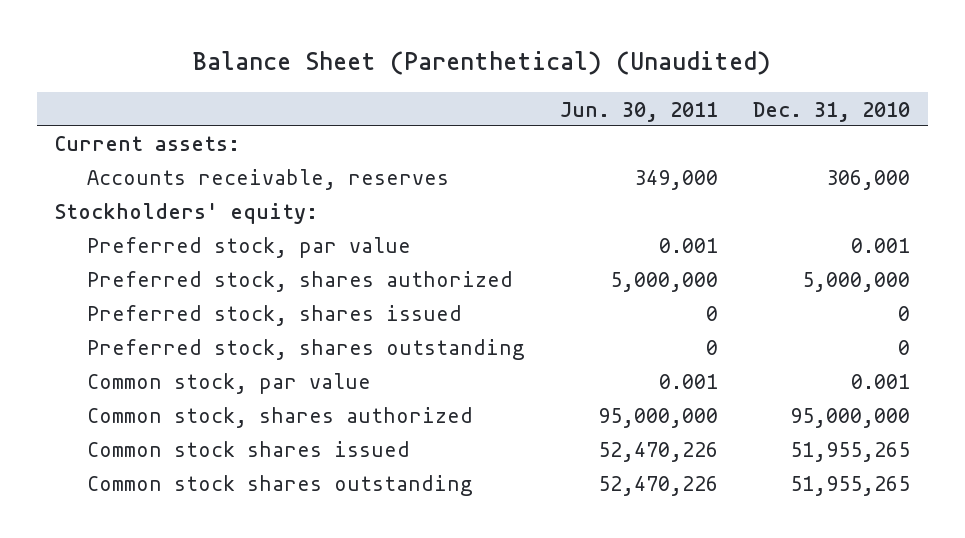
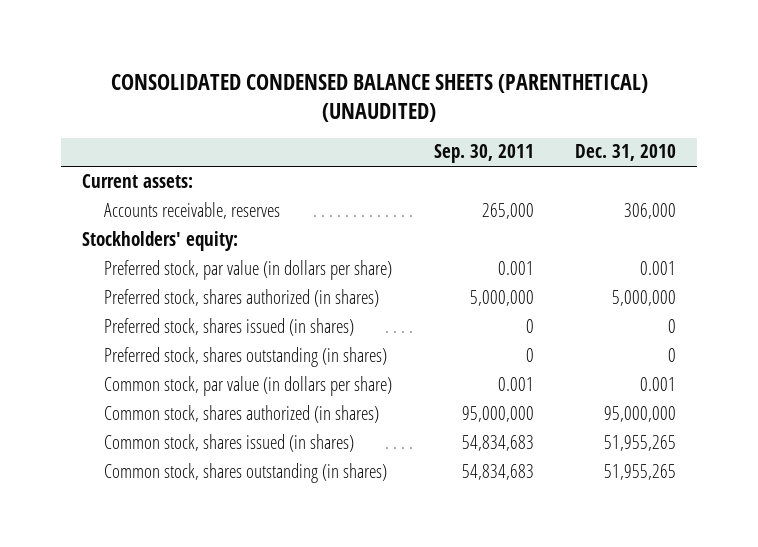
[193,51,772,76] Balance Sheet (Parenthetical) (Unaudited) -> [111,74,649,122] CONSOLIDATED CONDENSED BALANCE SHEETS (PARENTHETICAL) (UNAUDITED)
[560,101,719,122] Jun. 30, 2011 -> none
none -> [433,144,534,164] Sep. 30, 2011
[87,237,412,259] Preferred stock, par value -> [104,259,393,280] Preferred stock, par value (in dollars per share)
[87,271,514,293] Preferred stock, shares authorized -> [104,288,380,307] Preferred stock, shares authorized (in shares)
[87,305,463,327] Preferred stock, shares issued -> [104,317,355,336] Preferred stock, shares issued (in shares)
[87,339,526,361] Preferred stock, shares outstanding -> [104,346,388,367] Preferred stock, shares outstanding (in shares)
[87,373,372,395] Common stock, par value -> [104,375,393,396] Common stock, par value (in dollars per share)
[87,407,474,429] Common stock, shares authorized -> [104,404,380,423] Common stock, shares authorized (in shares)
[87,441,411,458] Common stock shares issued -> [104,433,355,452] Common stock, shares issued (in shares)
[87,475,474,497] Common stock shares outstanding -> [104,462,388,483] Common stock, shares outstanding (in shares)

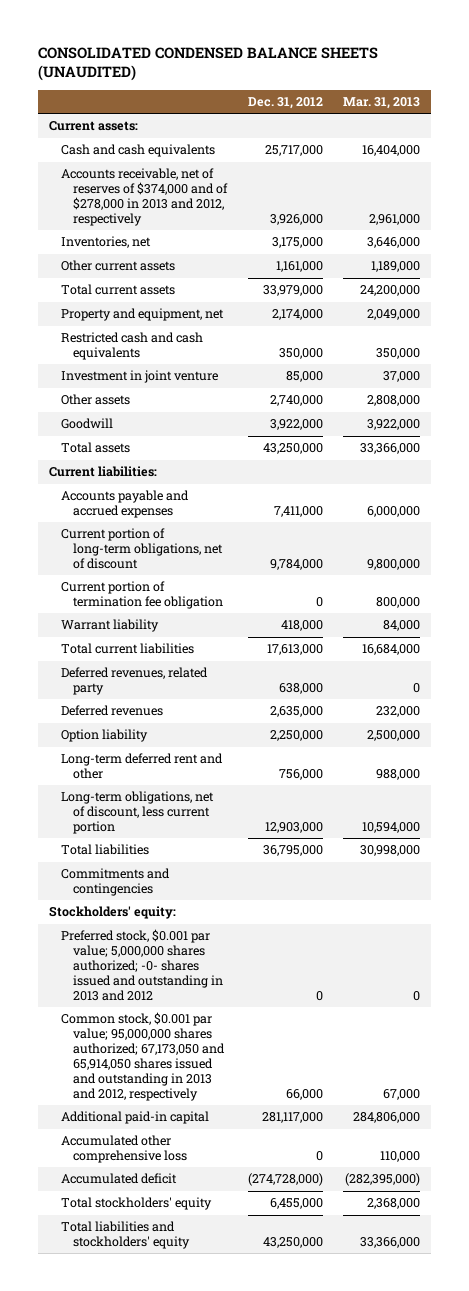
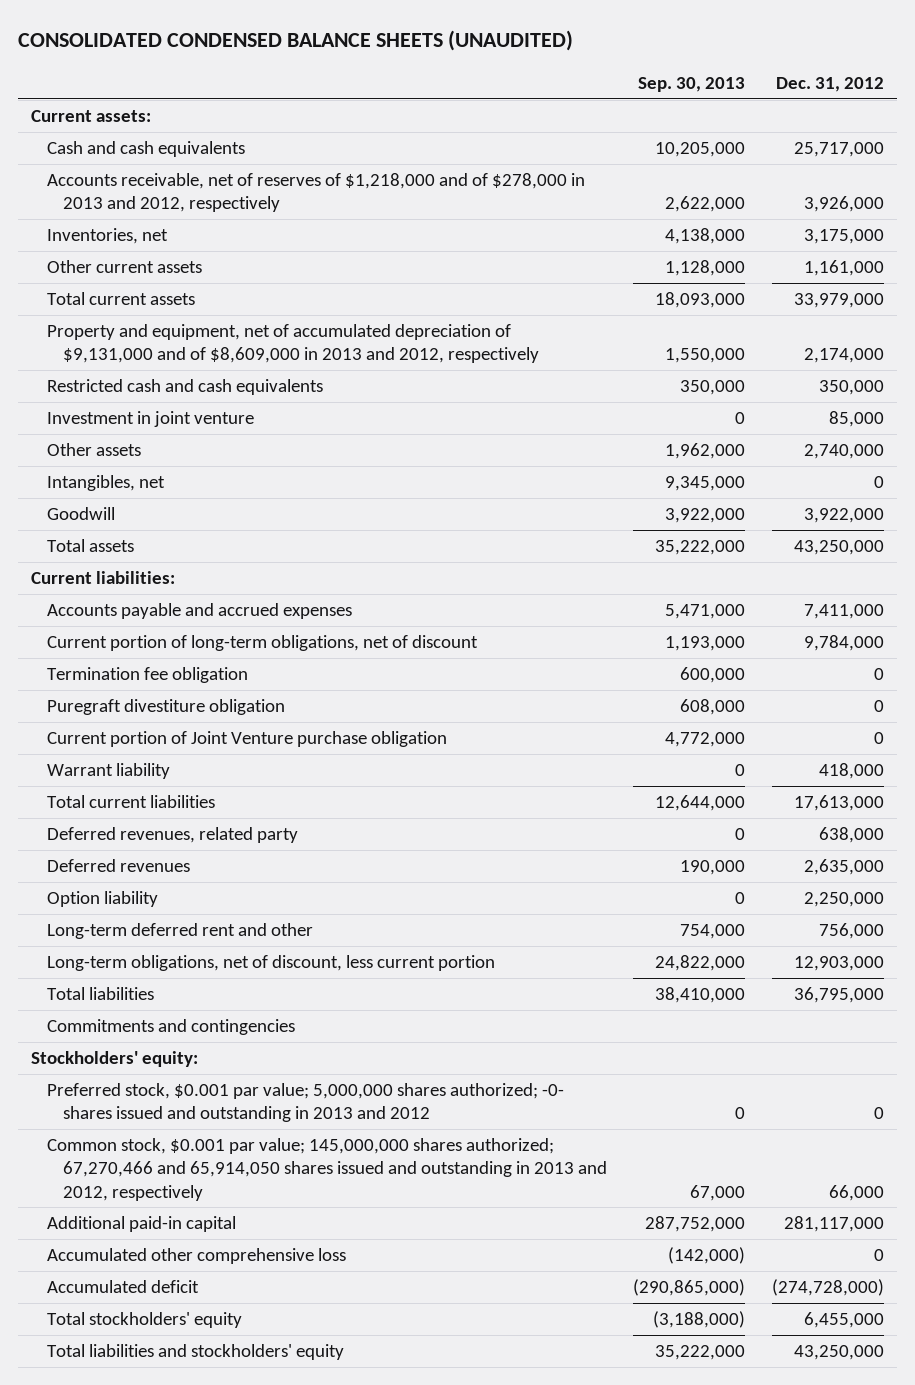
[343,96,421,109] Mar. 31, 2013 -> none
none -> [638,76,746,92] Sep. 30, 2013
[60,168,228,227] Accounts receivable, net of reserves of $374,000 and of $278,000 in 2013 and 2012, respectively -> [46,173,585,213] Accounts receivable, net of reserves of $1,218,000 and of $278,000 in 2013 and 2012, respectively
[60,308,224,322] Property and equipment, net -> [46,324,539,364] Property and equipment, net of accumulated depreciation of $9,131,000 and of $8,609,000 in 2013 and 2012, respectively
none -> [46,475,165,492] Intangibles, net
[60,581,223,610] Current portion of termination fee obligation -> [46,667,248,684] Termination fee obligation
none -> [46,699,285,716] Puregraft divestiture obligation
none -> [46,731,447,748] Current portion of Joint Venture purchase obligation
[60,1012,225,1101] Common stock, $0.001 par value; 95,000,000 shares authorized; 67,173,050 and 65,914,050 shares issued and outstanding in 2013 and 2012, respectively -> [46,1138,607,1201] Common stock, $0.001 par value; 145,000,000 shares authorized; 67,270,466 and 65,914,050 shares issued and outstanding in 2013 and 2012, respectively

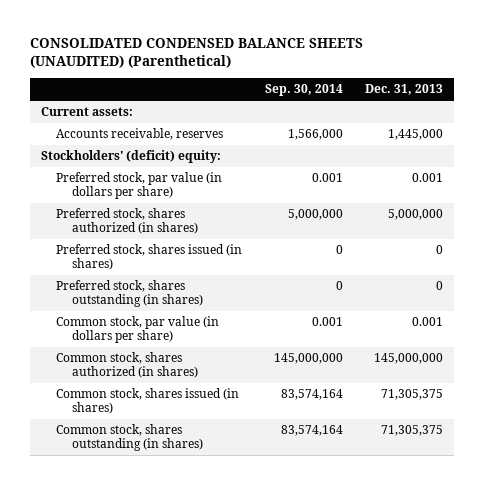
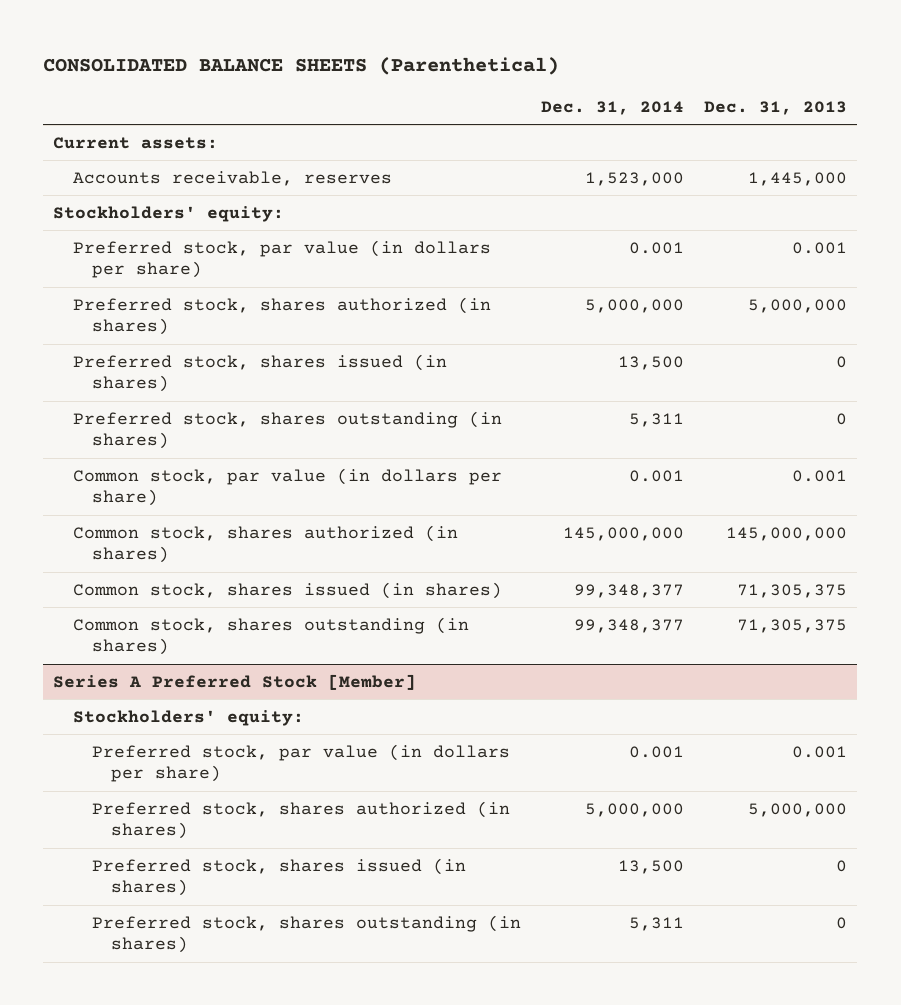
[29,37,363,69] CONSOLIDATED CONDENSED BALANCE SHEETS (UNAUDITED) (Parenthetical) -> [43,57,560,76] CONSOLIDATED BALANCE SHEETS (Parenthetical)
[264,84,343,97] Sep. 30, 2014 -> none
none -> [541,100,685,115] Dec. 31, 2014
[40,150,221,164] Stockholders' (deficit) equity: -> [53,205,285,222] Stockholders' equity:
none -> [53,673,417,690] Series A Preferred Stock [Member]
none -> [72,709,304,726] Stockholders' equity:
none -> [92,743,511,783] Preferred stock, par value (in dollars per share)
none -> [92,800,511,840] Preferred stock, shares authorized (in shares)
none -> [92,857,467,897] Preferred stock, shares issued (in shares)
none -> [92,914,522,954] Preferred stock, shares outstanding (in shares)

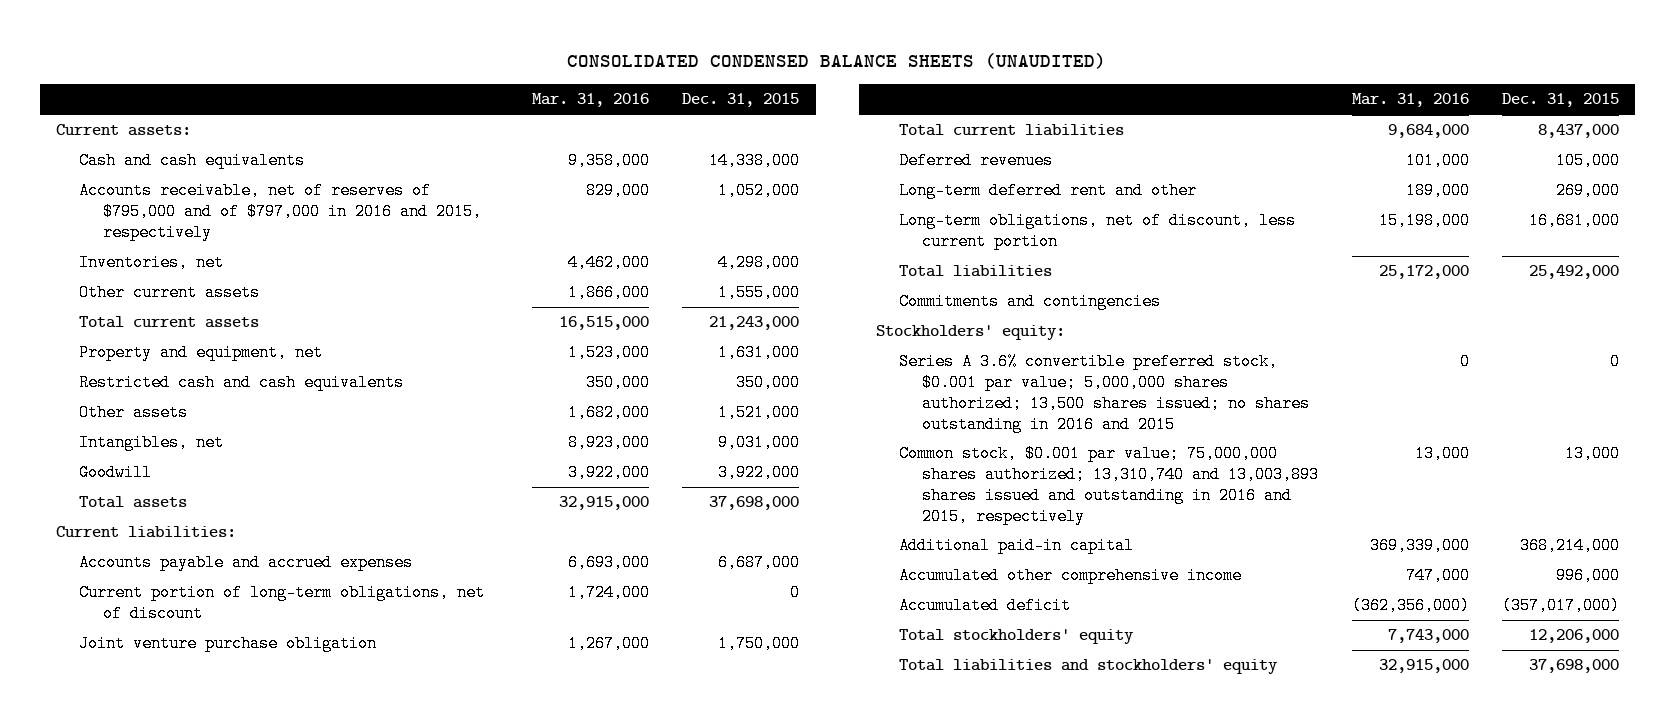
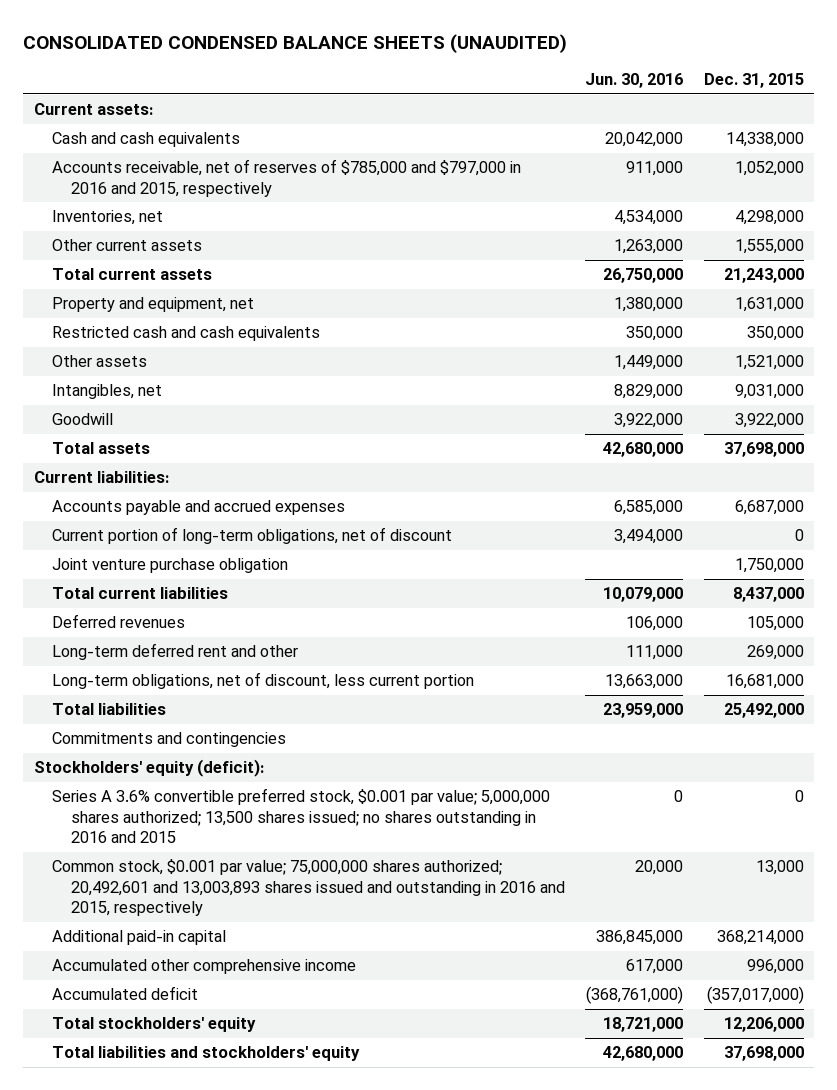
[531,93,649,108] Mar. 31, 2016 -> none
none -> [585,73,684,89] Jun. 30, 2016
[79,182,482,241] Accounts receivable, net of reserves of $795,000 and of $797,000 in 2016 and 2015, respectively -> [52,159,522,197] Accounts receivable, net of reserves of $785,000 and $797,000 in 2016 and 2015, respectively
[875,325,1065,341] Stockholders' equity: -> [33,759,264,778] Stockholders' equity (deficit):
[899,445,1320,525] Common stock, $0.001 par value; 75,000,000 shares authorized; 13,310,740 and 13,003,893 shares issued and outstanding in 2016 and 2015, respectively -> [52,859,565,917] Common stock, $0.001 par value; 75,000,000 shares authorized; 20,492,601 and 13,003,893 shares issued and outstanding in 2016 and 2015, respectively

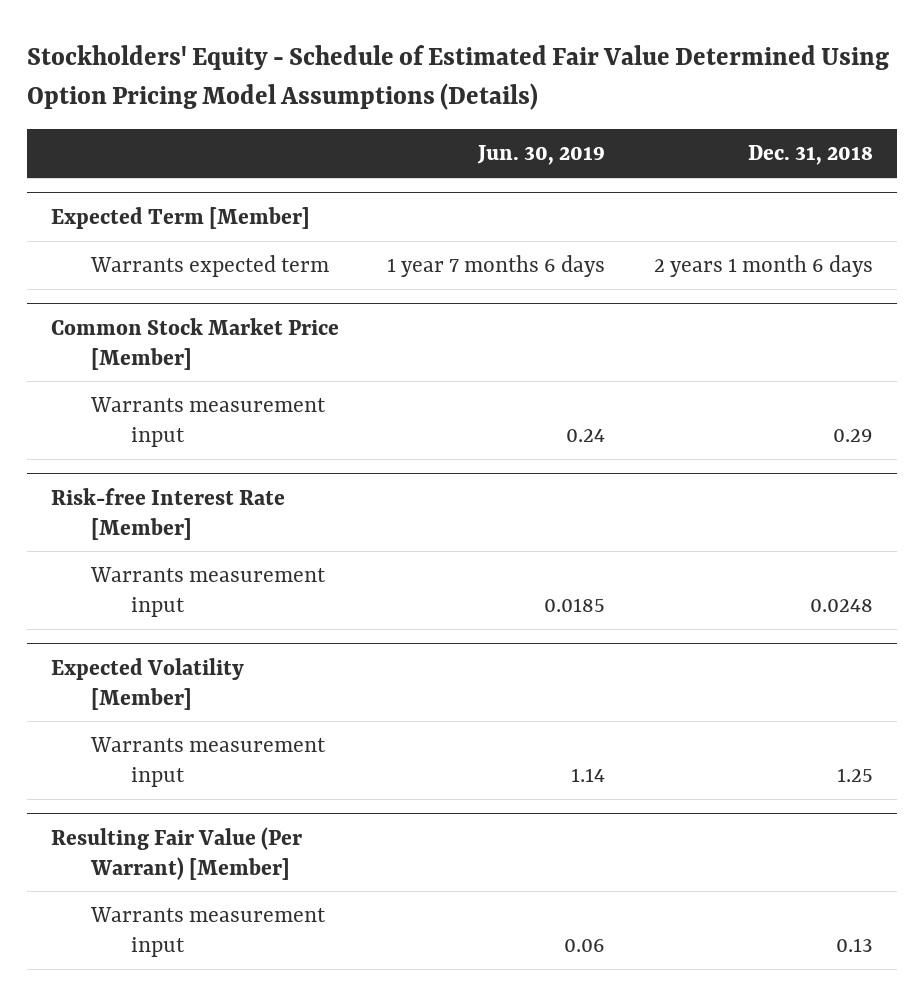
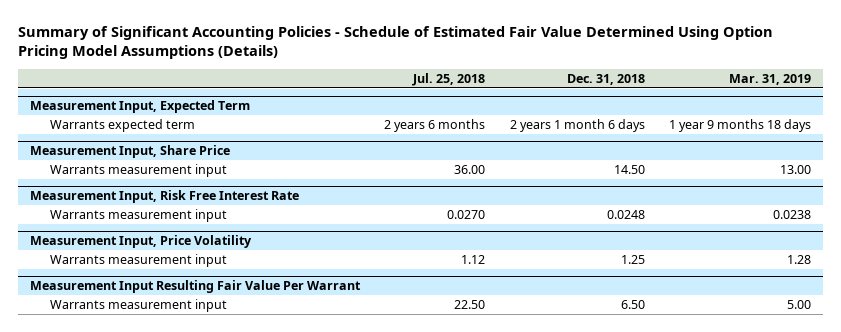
[26,45,889,111] Stockholders' Equity - Schedule of Estimated Fair Value Determined Using Option Pricing Model Assumptions (Details) -> [17,25,773,60] Summary of Significant Accounting Policies - Schedule of Estimated Fair Value Determined Using Option Pricing Model Assumptions (Details)
[477,145,606,166] Jun. 30, 2019 -> none
none -> [412,72,486,86] Jul. 25, 2018
none -> [729,73,812,85] Mar. 31, 2019
[50,206,310,229] Expected Term [Member] -> [29,100,250,114] Measurement Input, Expected Term
[50,317,339,370] Common Stock Market Price [Member] -> [29,145,230,159] Measurement Input, Share Price
[833,428,874,442] 0.29 -> [613,164,645,174] 14.50
[50,487,285,540] Risk-free Interest Rate [Member] -> [29,190,299,204] Measurement Input, Risk Free Interest Rate
[50,657,244,710] Expected Volatility [Member] -> [29,235,252,249] Measurement Input, Price Volatility
[50,826,302,880] Resulting Fair Value (Per Warrant) [Member] -> [29,280,361,294] Measurement Input Resulting Fair Value Per Warrant
[836,937,874,952] 0.13 -> [620,299,645,309] 6.50

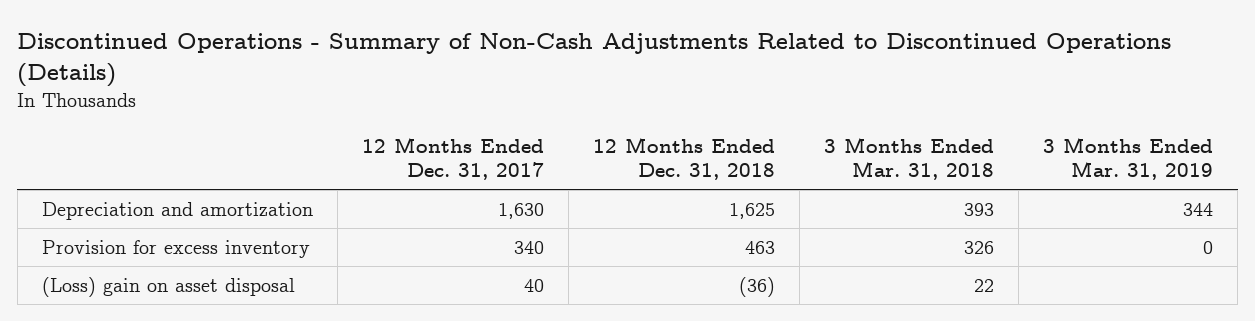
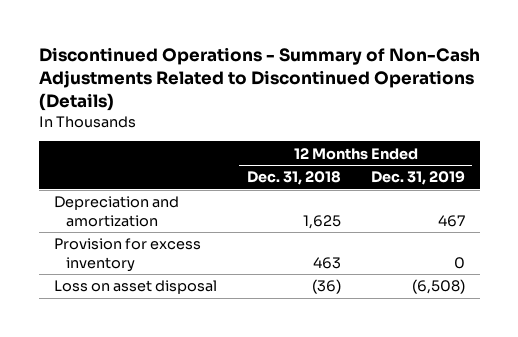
[361,136,544,181] 12 Months Ended Dec. 31, 2017 -> none
[824,136,995,181] 3 Months Ended Mar. 31, 2018 -> none
[1043,136,1214,181] 3 Months Ended Mar. 31, 2019 -> none
none -> [370,171,465,186] Dec. 31, 2019
[41,276,295,297] (Loss) gain on asset disposal -> [53,280,217,295] Loss on asset disposal

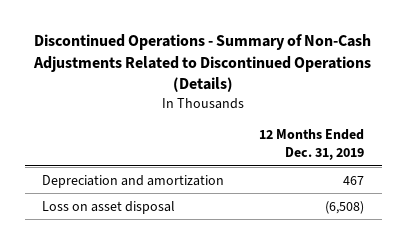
[246,171,341,186] Dec. 31, 2018 -> none
[53,238,201,272] Provision for excess inventory -> none

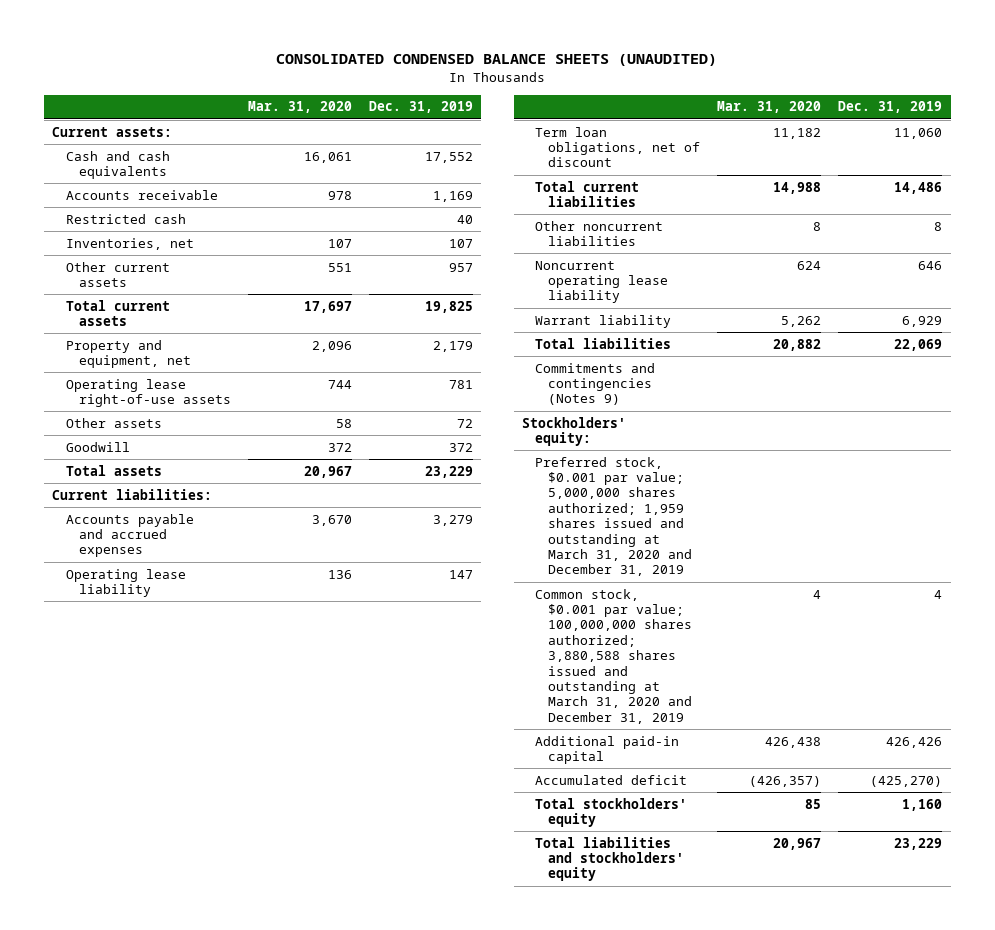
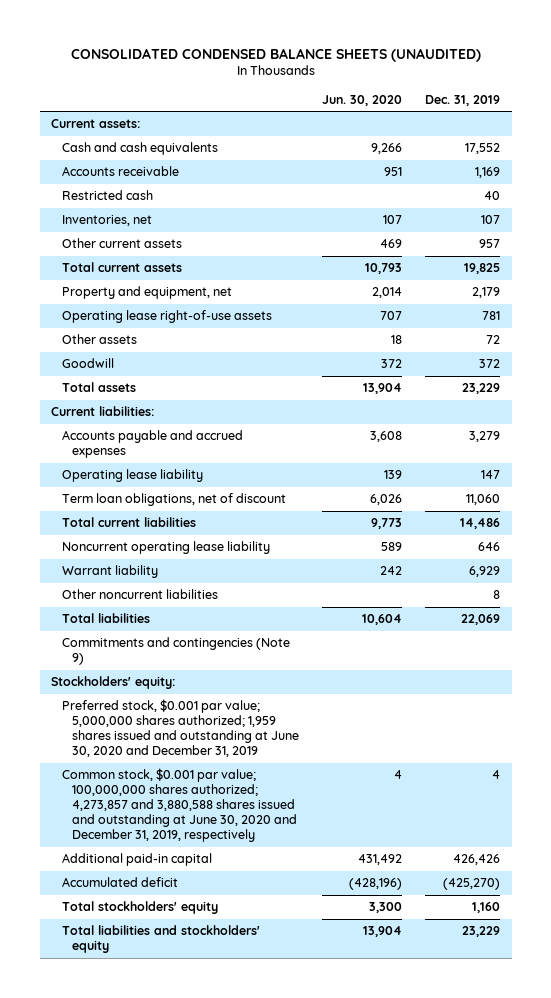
[247,101,352,114] Mar. 31, 2020 -> none
none -> [322,94,403,106] Jun. 30, 2020
[535,220,664,247] Other noncurrent liabilities -> [61,589,218,600] Other noncurrent liabilities
[535,362,656,406] Commitments and contingencies (Notes 9) -> [61,637,290,666] Commitments and contingencies (Note 9)
[535,456,693,577] Preferred stock, $0.001 par value; 5,000,000 shares authorized; 1,959 shares issued and outstanding at March 31, 2020 and December 31, 2019 -> [61,699,300,758] Preferred stock, $0.001 par value; 5,000,000 shares authorized; 1,959 shares issued and outstanding at June 30, 2020 and December 31, 2019
[535,588,693,724] Common stock, $0.001 par value; 100,000,000 shares authorized; 3,880,588 shares issued and outstanding at March 31, 2020 and December 31, 2019 -> [61,768,298,843] Common stock, $0.001 par value; 100,000,000 shares authorized; 4,273,857 and 3,880,588 shares issued and outstanding at June 30, 2020 and December 31, 2019, respectively

